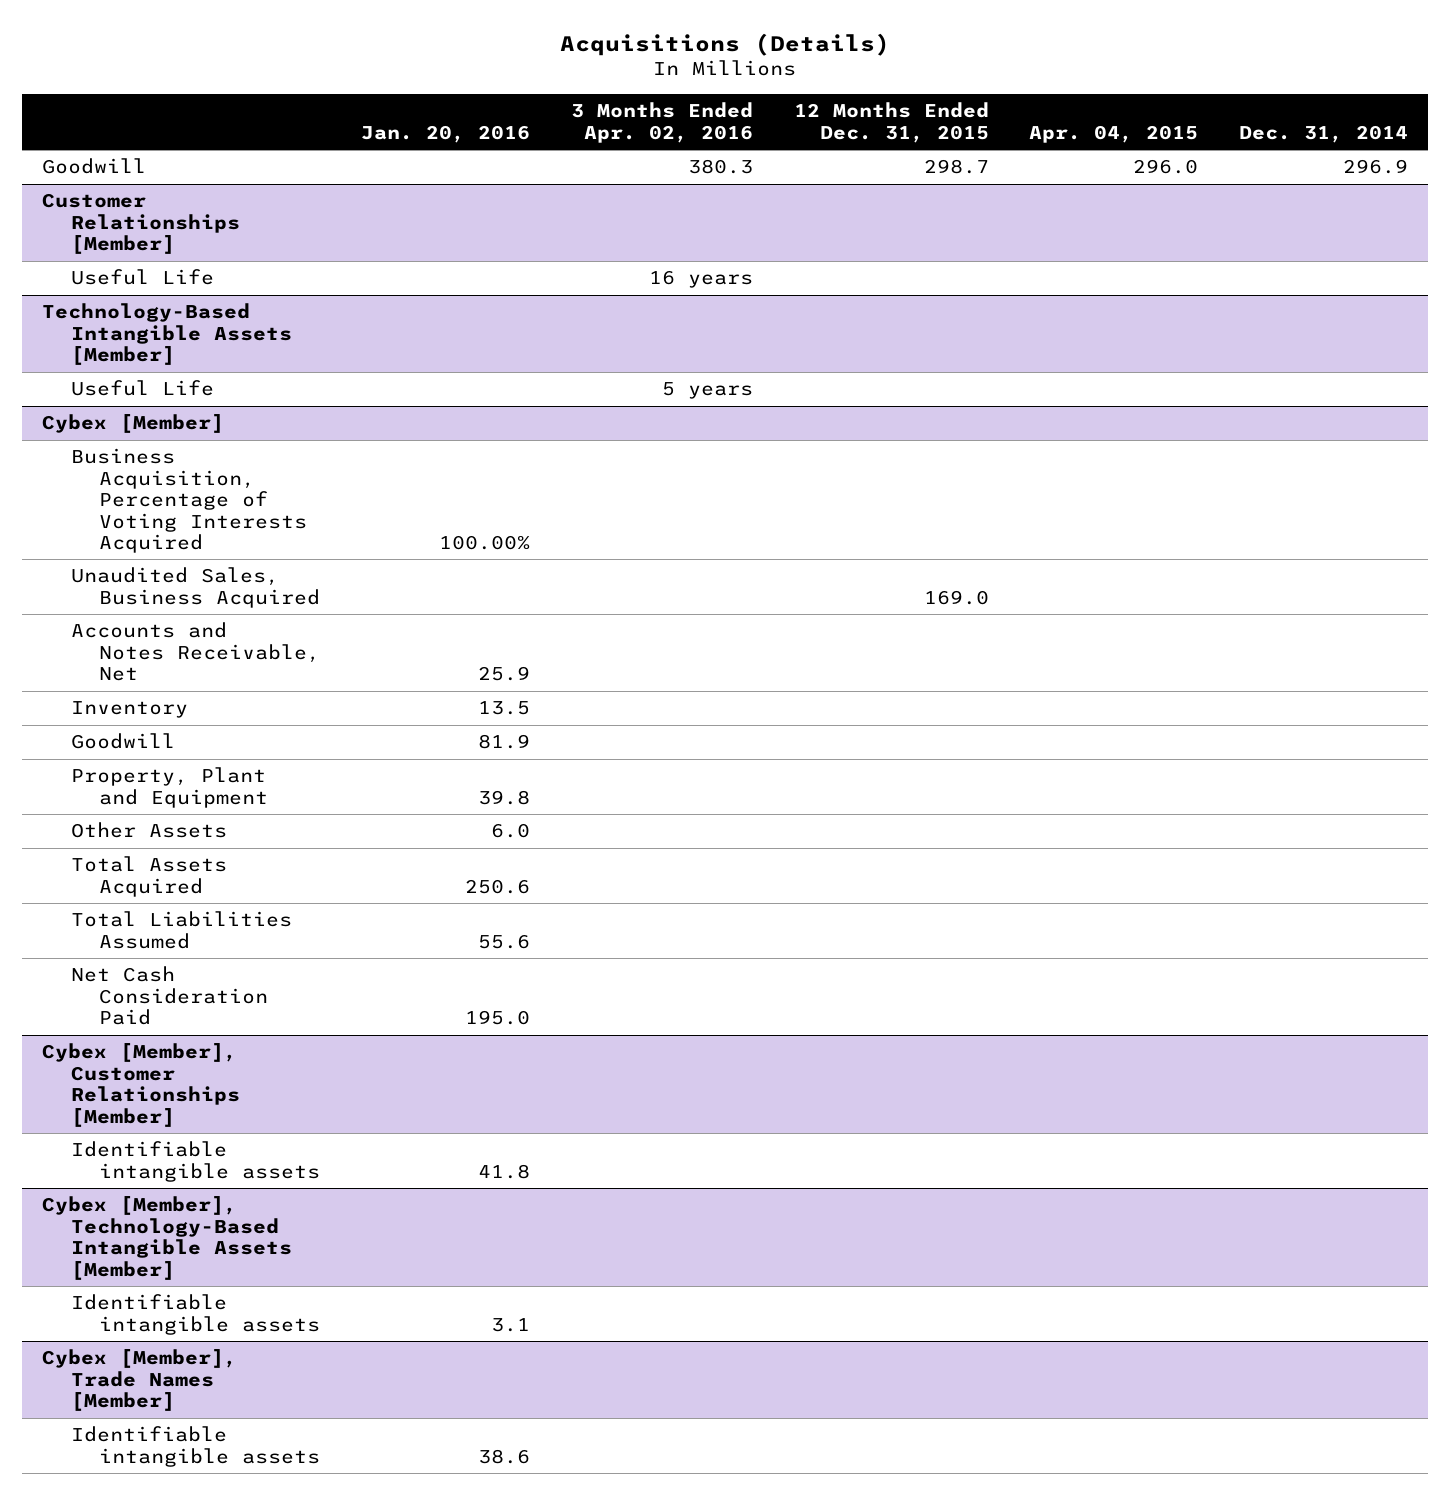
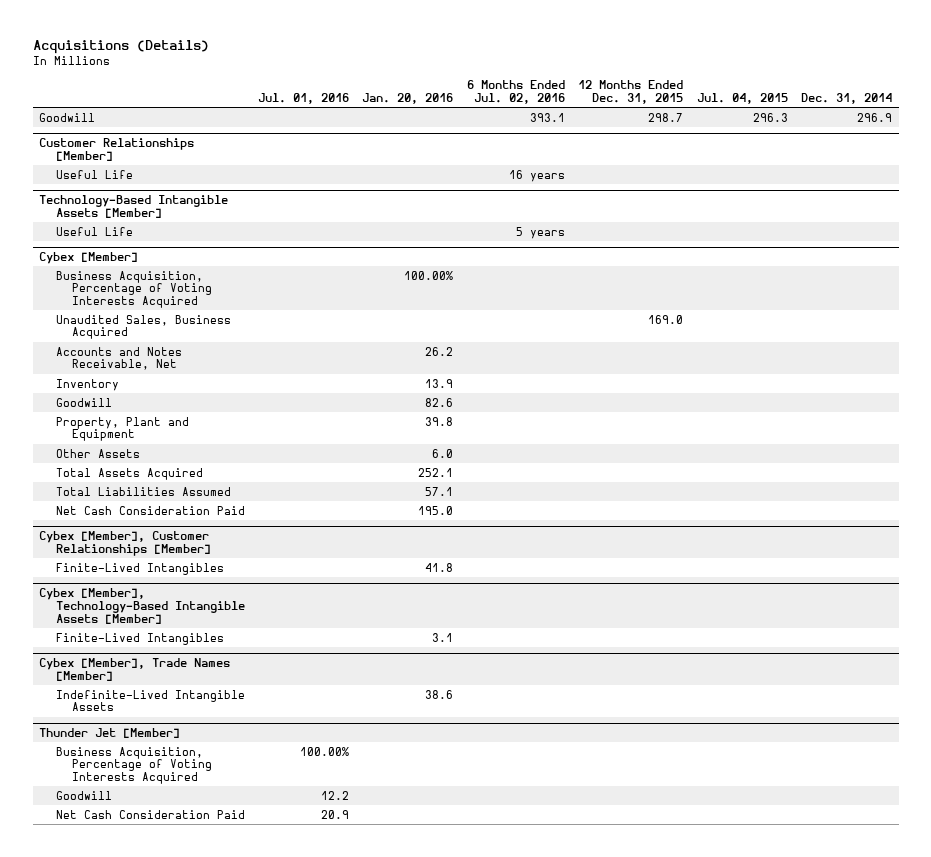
[570,102,753,143] 3 Months Ended Apr. 02, 2016 -> none
[1029,124,1199,143] Apr. 04, 2015 -> none
none -> [258,92,350,104] Jul. 01, 2016
none -> [466,80,565,104] 6 Months Ended Jul. 02, 2016
none -> [696,92,788,104] Jul. 04, 2015
[478,666,531,682] 25.9 -> [425,346,454,356] 26.2
[478,701,531,716] 13.5 -> [425,378,454,388] 13.9
[478,734,531,750] 81.9 -> [425,397,454,407] 82.6
[465,878,531,894] 250.6 -> [418,467,454,477] 252.1
[478,933,531,949] 55.6 -> [425,486,454,496] 57.1
[70,1141,321,1182] Identifiable intangible assets -> [55,562,224,575] Finite-Lived Intangibles
[70,1294,321,1335] Identifiable intangible assets -> none
none -> [55,632,224,645] Finite-Lived Intangibles
[70,1426,321,1467] Identifiable intangible assets -> [55,689,245,712] Indefinite-Lived Intangible Assets
none -> [39,727,181,738] Thunder Jet [Member]
none -> [55,746,212,785] Business Acquisition, Percentage of Voting Interests Acquired
none -> [55,790,112,800] Goodwill
none -> [55,809,245,819] Net Cash Consideration Paid

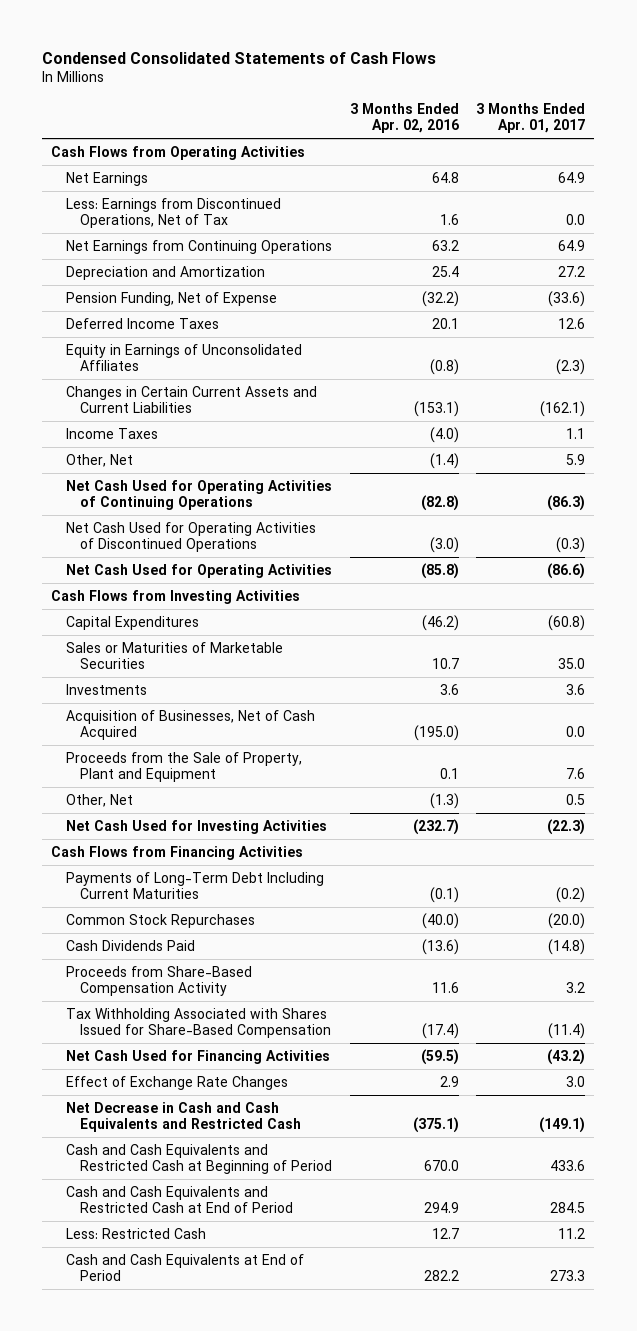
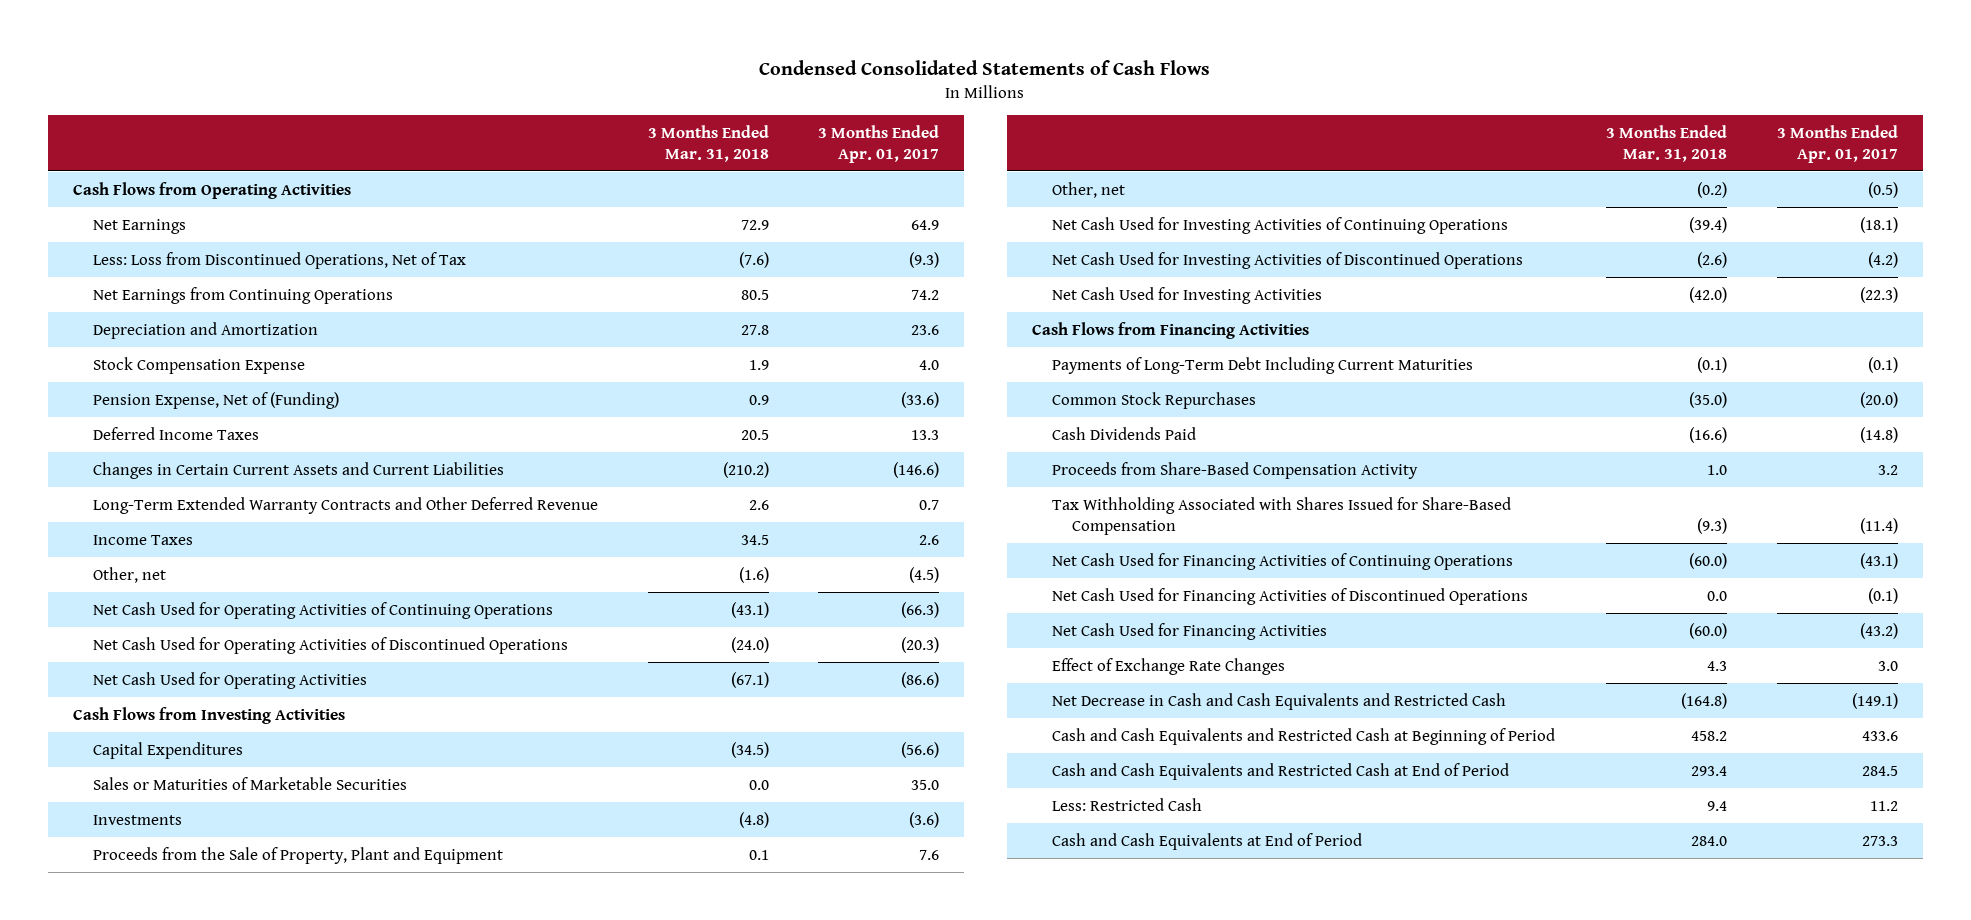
[349,103,459,134] 3 Months Ended Apr. 02, 2016 -> none
none -> [647,124,769,162] 3 Months Ended Mar. 31, 2018
[65,343,302,371] Equity in Earnings of Unconsolidated Affiliates -> none
[65,197,281,228] Less: Earnings from Discontinued Operations, Net of Tax -> [93,251,467,269] Less: Loss from Discontinued Operations, Net of Tax
[566,213,586,225] 0.0 -> [909,251,940,268] (9.3)
[558,239,586,251] 64.9 -> [911,289,940,300] 74.2
[558,265,586,277] 27.2 -> [911,324,940,335] 23.6
none -> [93,356,306,374] Stock Compensation Expense
[65,291,277,306] Pension Funding, Net of Expense -> [93,391,340,409] Pension Expense, Net of (Funding)
[558,317,586,329] 12.6 -> [911,429,940,440] 13.3
[540,400,586,417] (162.1) -> [893,461,940,478] (146.6)
none -> [93,496,599,514] Long-Term Extended Warranty Contracts and Other Deferred Revenue
[566,427,586,439] 1.1 -> [919,534,940,545] 2.6
[65,453,133,467] Other, Net -> [93,566,167,583] Other, net
[566,453,586,465] 5.9 -> [909,566,940,583] (4.5)
[547,494,586,511] (86.3) -> [901,601,940,618] (66.3)
[556,536,586,553] (0.3) -> [901,636,940,653] (20.3)
[548,614,586,631] (60.8) -> [901,741,940,758] (56.6)
[65,709,315,740] Acquisition of Businesses, Net of Cash Acquired -> none
[566,683,586,695] 3.6 -> [909,811,940,828] (3.6)
[65,793,133,807] Other, Net -> [1051,181,1125,198] Other, net
[566,793,586,805] 0.5 -> [1867,181,1898,198] (0.5)
none -> [1051,216,1508,234] Net Cash Used for Investing Activities of Continuing Operations
none -> [1051,251,1523,269] Net Cash Used for Investing Activities of Discontinued Operations
[556,886,586,903] (0.2) -> [1867,356,1898,373] (0.1)
none -> [1051,552,1513,570] Net Cash Used for Financing Activities of Continuing Operations
none -> [1051,587,1528,605] Net Cash Used for Financing Activities of Discontinued Operations

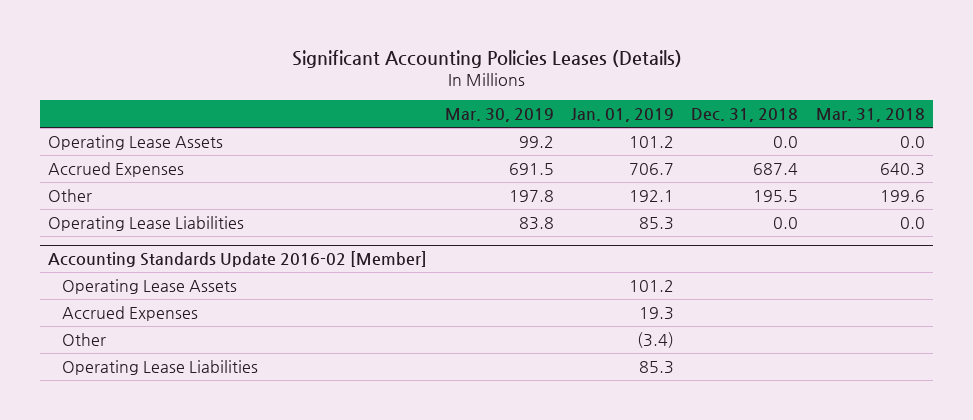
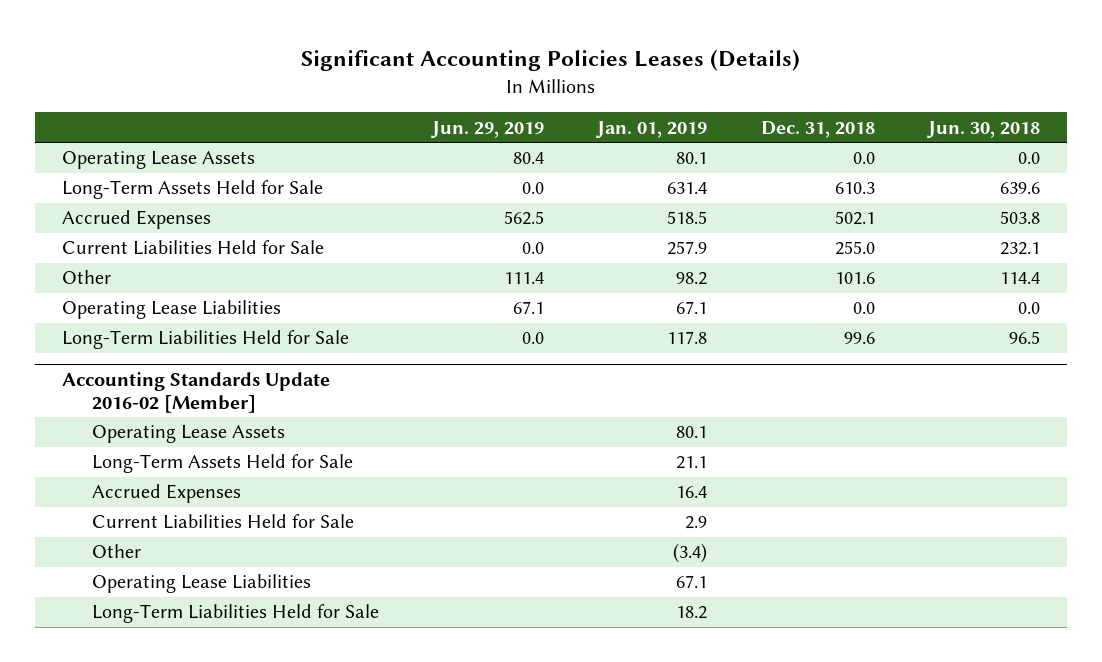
[444,108,554,123] Mar. 30, 2019 -> none
[815,108,925,123] Mar. 31, 2018 -> none
none -> [430,120,545,138] Jun. 29, 2019
none -> [926,120,1041,138] Jun. 30, 2018
[629,135,675,148] 101.2 -> [676,152,708,165] 80.1
none -> [61,180,323,200] Long-Term Assets Held for Sale
[629,162,675,175] 706.7 -> [667,211,708,225] 518.5
[753,162,799,175] 687.4 -> [834,211,875,226] 502.1
none -> [61,240,324,256] Current Liabilities Held for Sale
[629,189,675,202] 192.1 -> [676,272,708,286] 98.2
[753,189,799,202] 195.5 -> [834,272,875,285] 101.6
[639,216,675,230] 85.3 -> [676,301,708,315] 67.1
none -> [61,330,349,350] Long-Term Liabilities Held for Sale
[629,279,675,292] 101.2 -> [676,426,708,439] 80.1
none -> [91,454,353,474] Long-Term Assets Held for Sale
[639,306,675,320] 19.3 -> [676,486,708,499] 16.4
none -> [91,514,354,530] Current Liabilities Held for Sale
[639,360,675,374] 85.3 -> [676,575,708,589] 67.1
none -> [91,604,379,624] Long-Term Liabilities Held for Sale

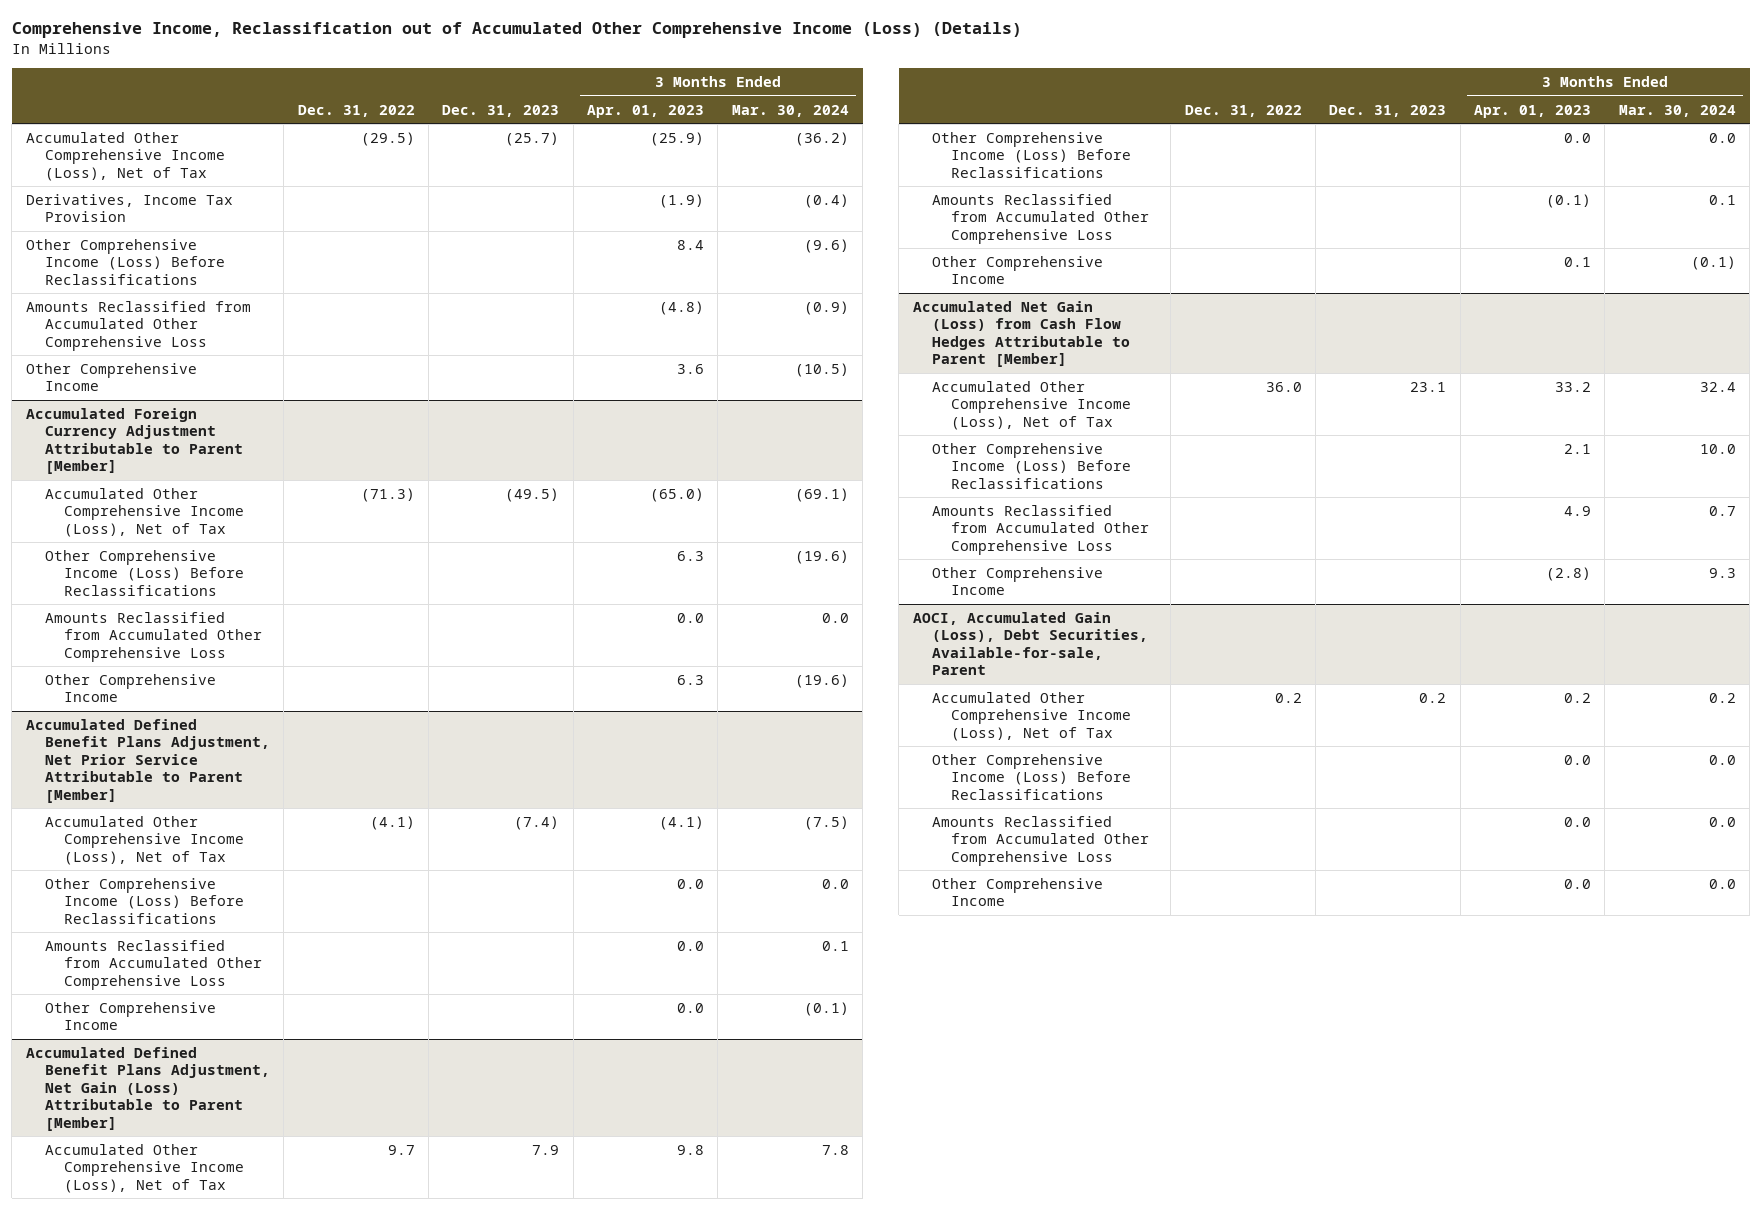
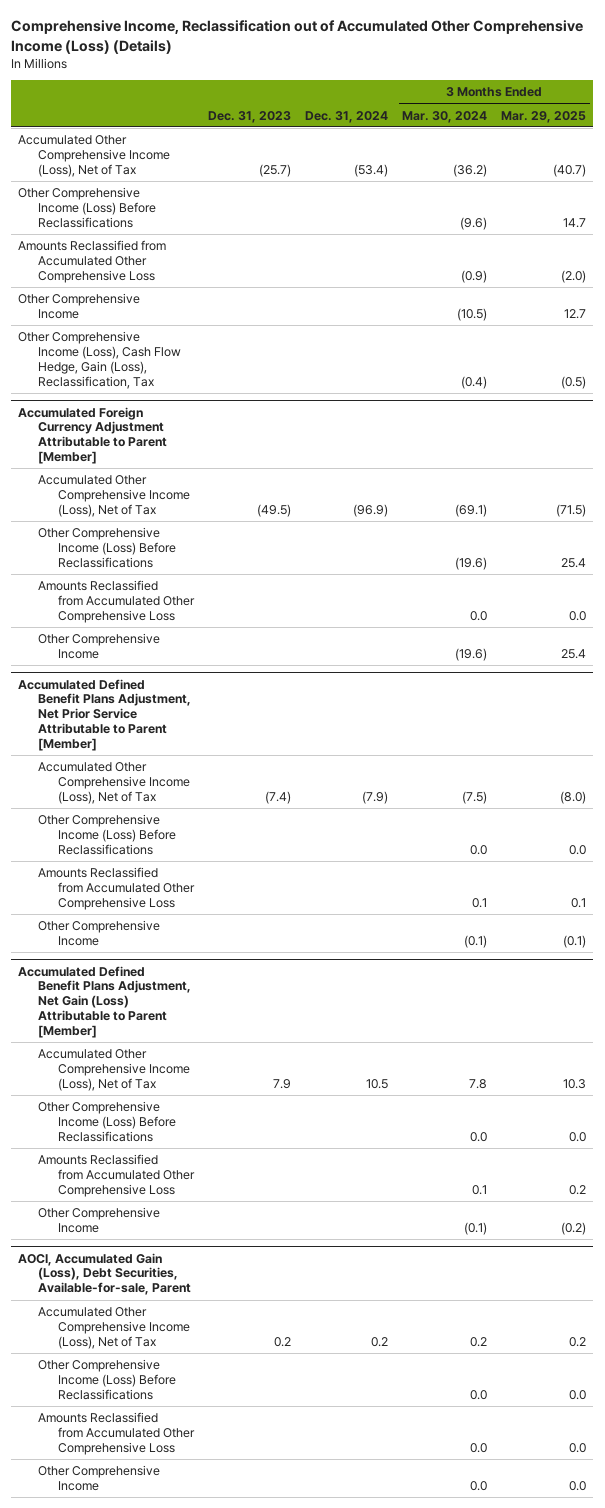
[297,104,415,117] Dec. 31, 2022 -> none
[587,104,705,118] Apr. 01, 2023 -> none
none -> [304,110,388,123] Dec. 31, 2024
none -> [501,110,587,123] Mar. 29, 2025
[25,194,233,223] Derivatives, Income Tax Provision -> none
none -> [18,331,182,389] Other Comprehensive Income (Loss), Cash Flow Hedge, Gain (Loss), Reclassification, Tax
[912,301,1130,368] Accumulated Net Gain (Loss) from Cash Flow Hedges Attributable to Parent [Member] -> none
[931,381,1132,430] Accumulated Other Comprehensive Income (Loss), Net of Tax -> none
[931,443,1132,489] Other Comprehensive Income (Loss) Before Reclassifications -> none
[931,505,1150,555] Amounts Reclassified from Accumulated Other Comprehensive Loss -> none
[931,567,1103,596] Other Comprehensive Income -> none

